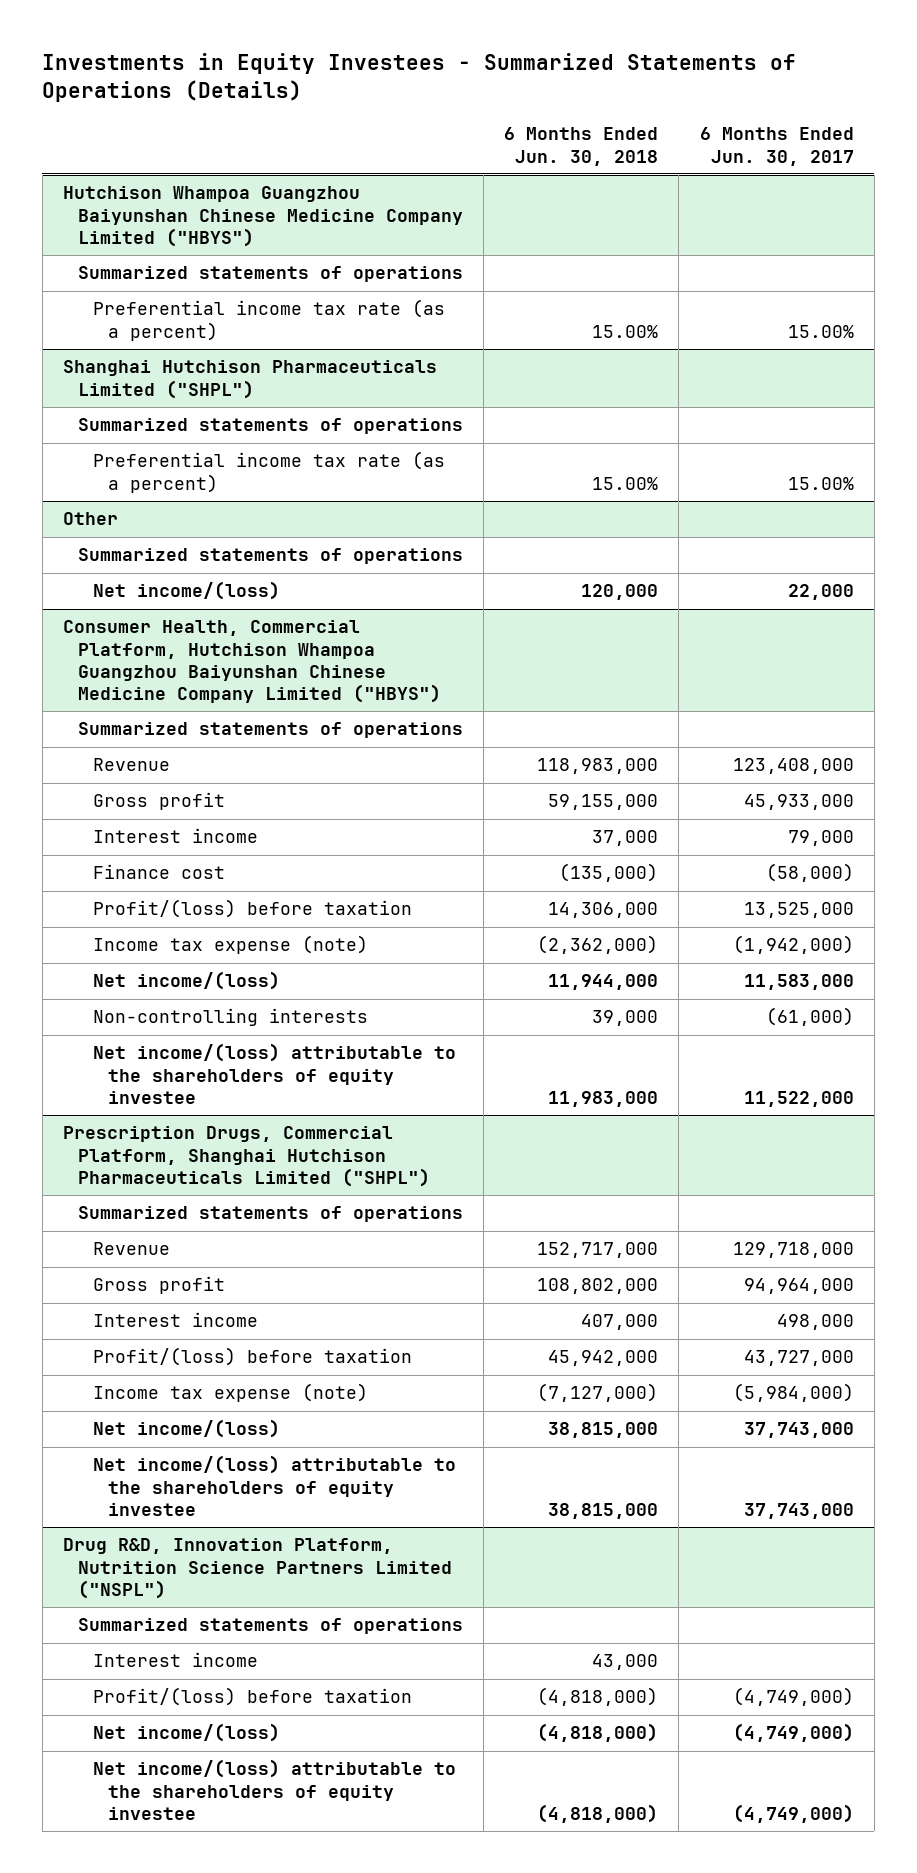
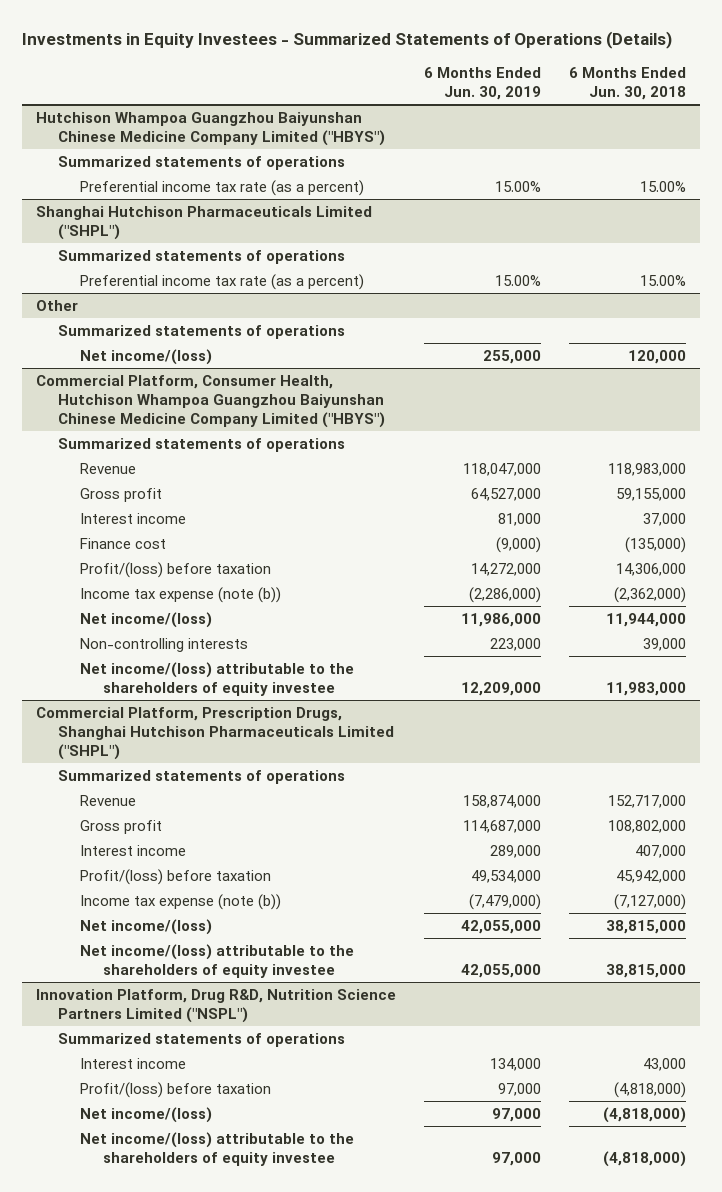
[699,127,854,166] 6 Months Ended Jun. 30, 2017 -> none
none -> [423,66,541,100] 6 Months Ended Jun. 30, 2019
[63,620,441,704] Consumer Health, Commercial Platform, Hutchison Whampoa Guangzhou Baiyunshan Chinese Medicine Company Limited ("HBYS") -> [36,374,386,428] Commercial Platform, Consumer Health, Hutchison Whampoa Guangzhou Baiyunshan Chinese Medicine Company Limited ("HBYS")
[92,935,368,955] Income tax expense (note) -> [80,586,282,603] Income tax expense (note (b))
[63,1126,430,1187] Prescription Drugs, Commercial Platform, Shanghai Hutchison Pharmaceuticals Limited ("SHPL") -> [36,706,395,760] Commercial Platform, Prescription Drugs, Shanghai Hutchison Pharmaceuticals Limited ("SHPL")
[92,1383,368,1403] Income tax expense (note) -> [80,893,282,910] Income tax expense (note (b))
[63,1538,452,1599] Drug R&D, Innovation Platform, Nutrition Science Partners Limited ("NSPL") -> [36,988,397,1023] Innovation Platform, Drug R&D, Nutrition Science Partners Limited ("NSPL")

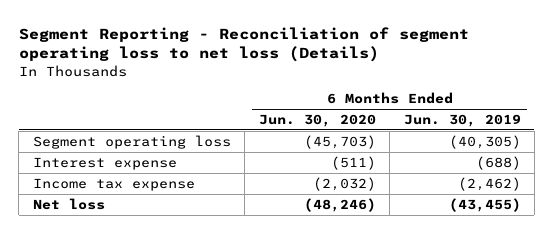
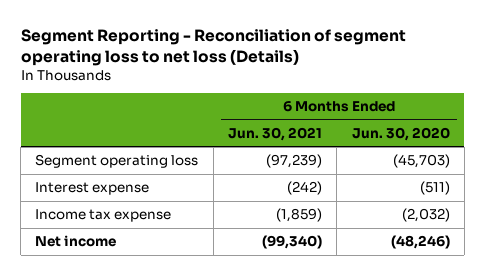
[403,114,521,128] Jun. 30, 2019 -> none
none -> [227,126,322,141] Jun. 30, 2021
[32,197,105,210] Net loss -> [35,235,117,248] Net income

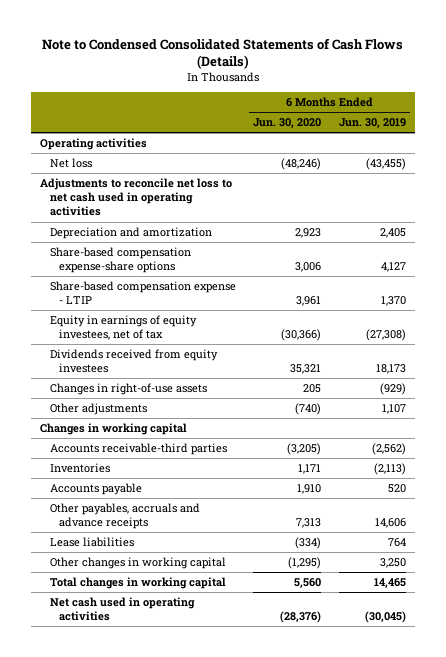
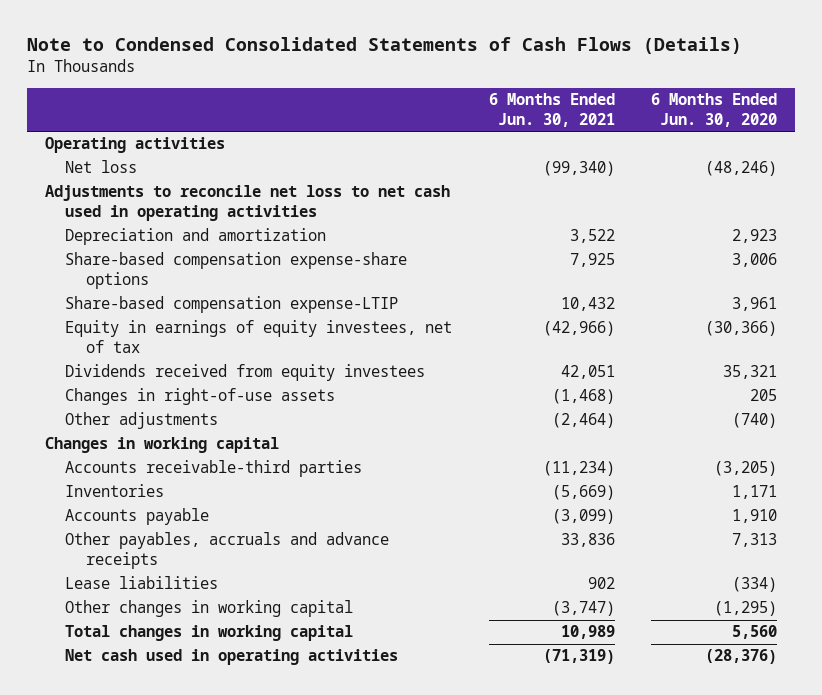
[338,118,406,129] Jun. 30, 2019 -> none
none -> [488,93,615,127] 6 Months Ended Jun. 30, 2021
[49,281,236,305] Share-based compensation expense - LTIP -> [65,296,399,314] Share-based compensation expense-LTIP

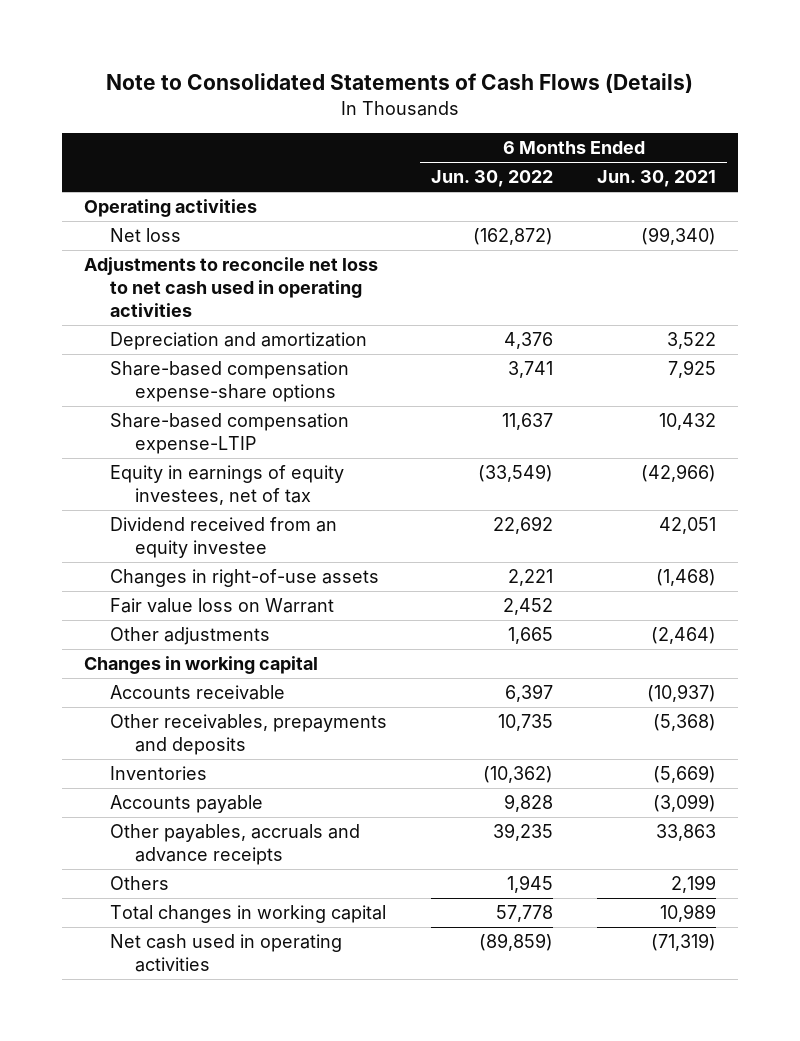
[26,37,742,55] Note to Condensed Consolidated Statements of Cash Flows (Details) -> [106,73,694,94] Note to Consolidated Statements of Cash Flows (Details)
[650,93,777,127] 6 Months Ended Jun. 30, 2020 -> none
none -> [430,170,553,188] Jun. 30, 2022
[65,364,426,382] Dividends received from equity investees -> [109,517,337,559] Dividend received from an equity investee
none -> [109,598,334,614] Fair value loss on Warrant
[65,460,363,478] Accounts receivable-third parties -> [109,685,285,701] Accounts receivable
[542,461,615,477] (11,234) -> [647,684,717,703] (10,937)
none -> [109,714,387,756] Other receivables, prepayments and deposits
[65,576,219,590] Lease liabilities -> none
[560,533,615,548] 33,836 -> [656,824,717,842] 33,863
[65,600,354,618] Other changes in working capital -> [109,876,169,891] Others
[551,601,615,617] (3,747) -> [671,875,717,894] 2,199

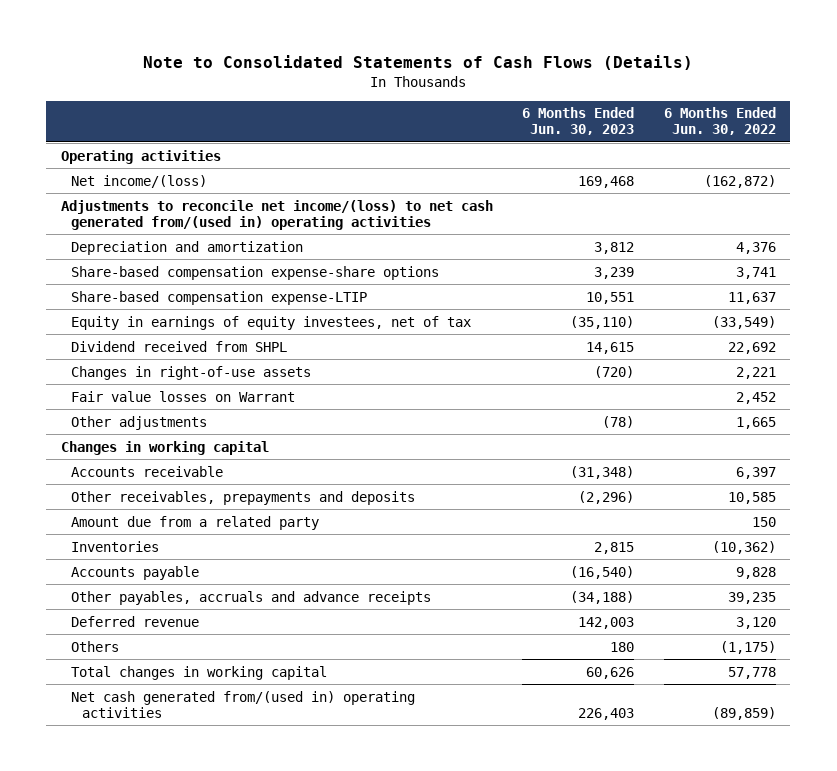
[597,170,717,188] Jun. 30, 2021 -> none
none -> [522,107,635,136] 6 Months Ended Jun. 30, 2023
[109,228,181,243] Net loss -> [71,174,208,188] Net income/(loss)
[84,257,379,318] Adjustments to reconcile net loss to net cash used in operating activities -> [60,199,493,230] Adjustments to reconcile net income/(loss) to net cash generated from/(used in) operating activities
[109,517,337,559] Dividend received from an equity investee -> [71,340,288,352] Dividend received from SHPL
[109,598,334,614] Fair value loss on Warrant -> [71,390,296,402] Fair value losses on Warrant
[497,714,553,732] 10,735 -> [727,491,776,504] 10,585
none -> [71,515,320,530] Amount due from a related party
none -> [71,615,200,627] Deferred revenue
[506,875,553,894] 1,945 -> [719,640,776,654] (1,175)
[109,934,342,973] Net cash used in operating activities -> [71,690,416,718] Net cash generated from/(used in) operating activities

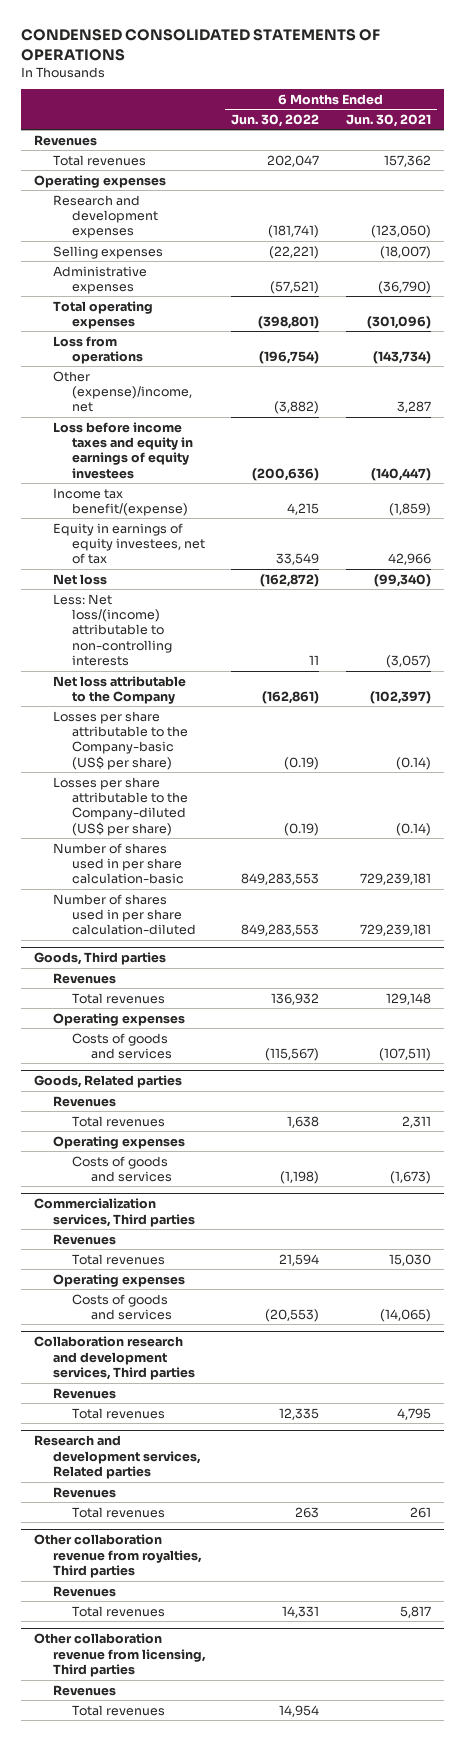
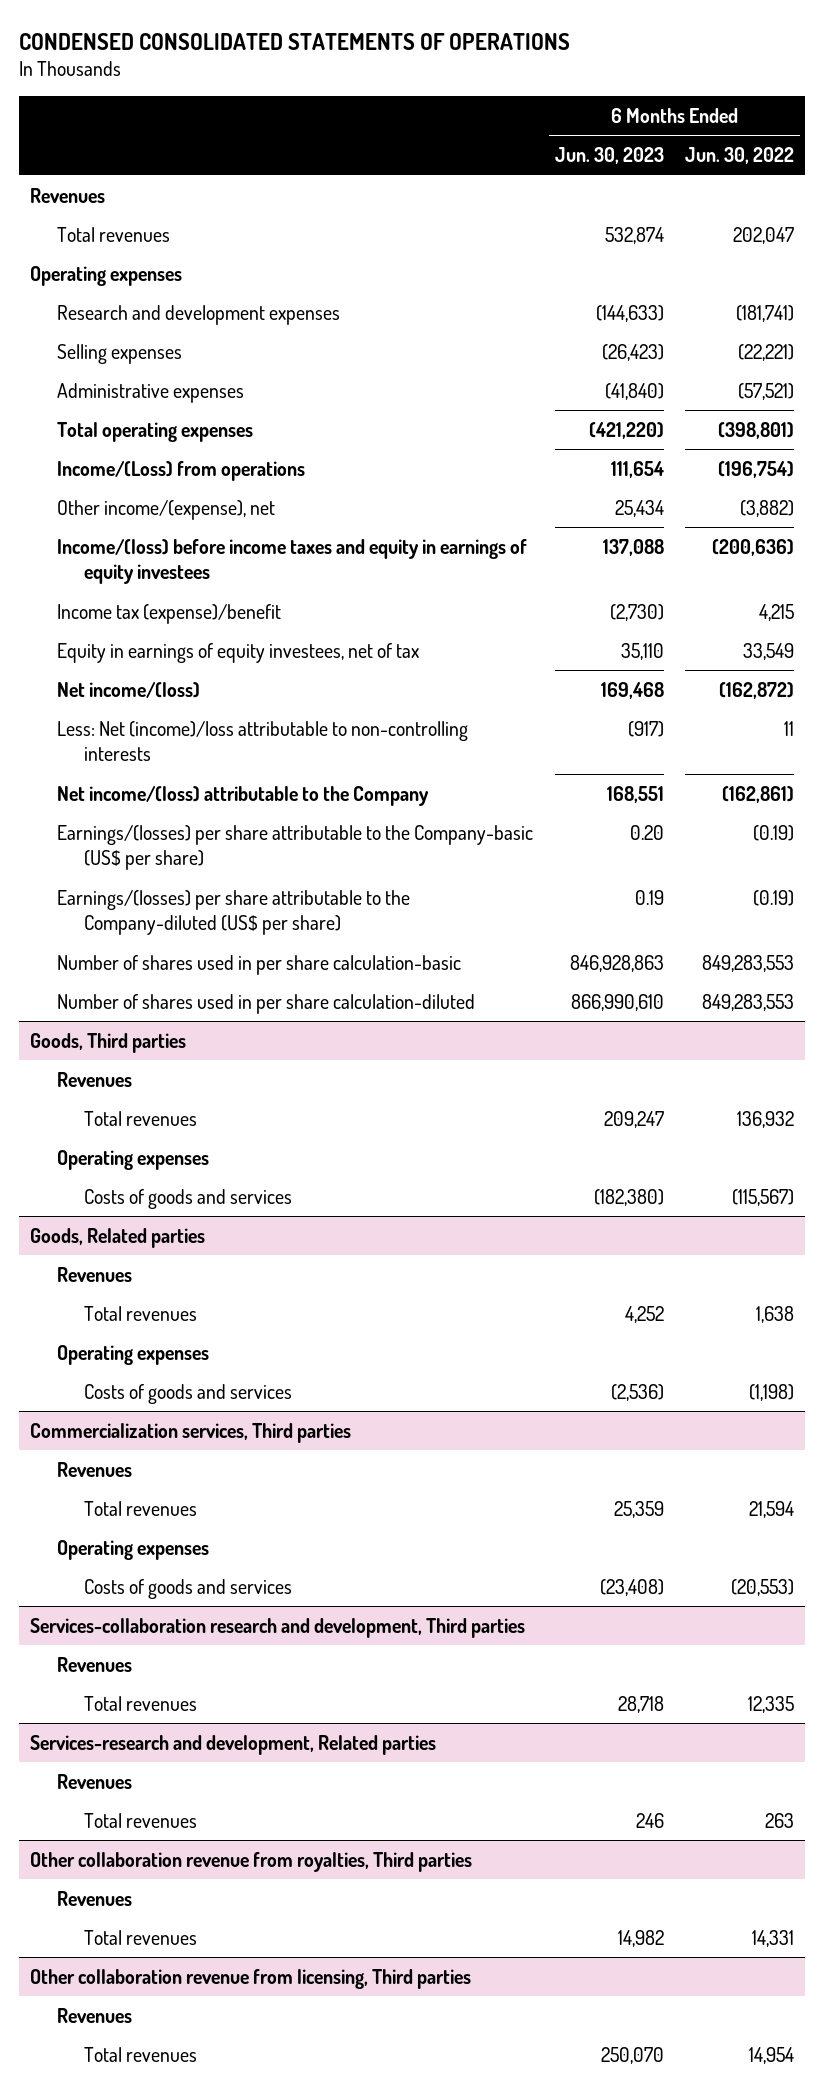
[345,113,431,127] Jun. 30, 2021 -> none
none -> [554,147,664,165] Jun. 30, 2023
[53,335,144,364] Loss from operations -> [56,460,305,481] Income/(Loss) from operations
[53,370,193,413] Other (expense)/income, net -> [56,499,275,520] Other income/(expense), net
[53,421,194,479] Loss before income taxes and equity in earnings of equity investees -> [56,538,527,584] Income/(loss) before income taxes and equity in earnings of equity investees
[53,487,189,516] Income tax benefit/(expense) -> [56,603,281,624] Income tax (expense)/benefit
[53,573,108,585] Net loss -> [56,681,200,698] Net income/(loss)
[53,593,173,667] Less: Net loss/(income) attributable to non-controlling interests -> [56,720,468,761] Less: Net (income)/loss attributable to non-controlling interests
[53,675,187,704] Net loss attributable to the Company -> [56,785,429,806] Net income/(loss) attributable to the Company
[53,710,189,770] Losses per share attributable to the Company-basic (US$ per share) -> [56,824,533,870] Earnings/(losses) per share attributable to the Company-basic (US$ per share)
[53,776,189,836] Losses per share attributable to the Company-diluted (US$ per share) -> [56,889,410,935] Earnings/(losses) per share attributable to the Company-diluted (US$ per share)
[34,1336,196,1381] Collaboration research and development services, Third parties -> [30,1617,526,1638] Services-collaboration research and development, Third parties
[34,1435,202,1480] Research and development services, Related parties -> [30,1734,437,1755] Services-research and development, Related parties

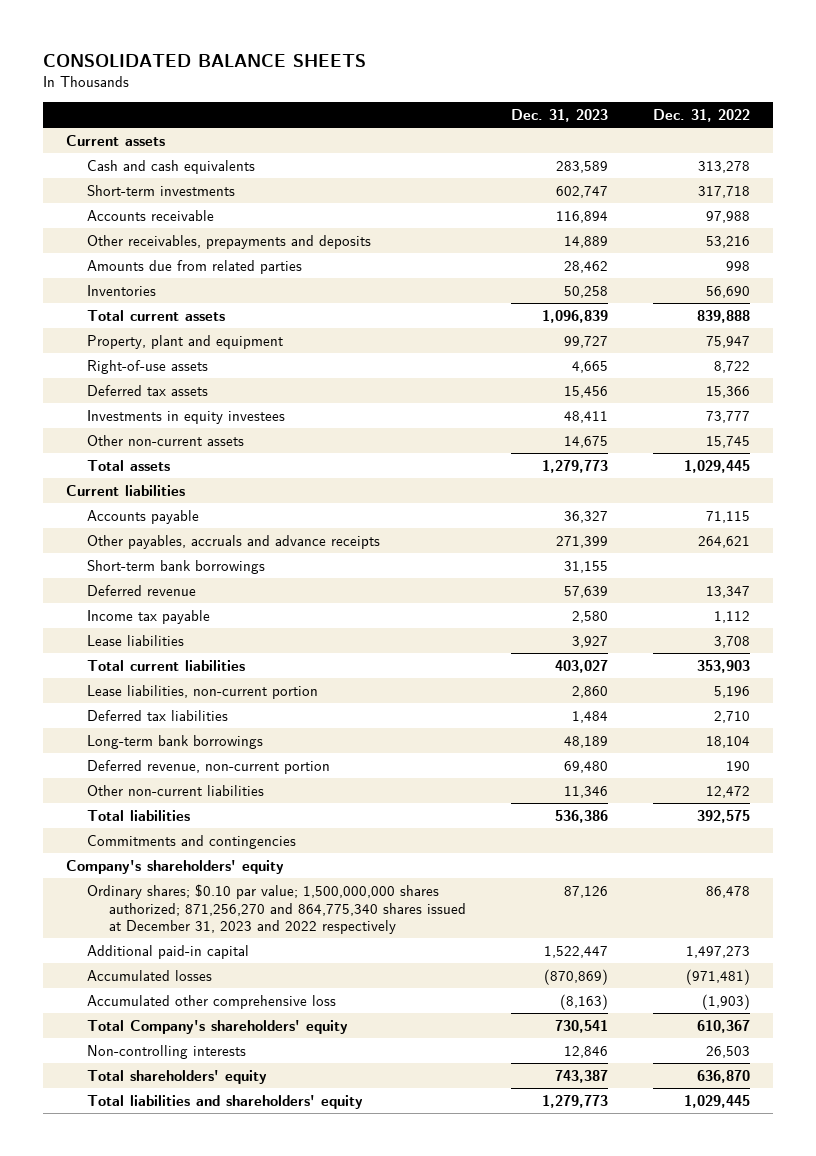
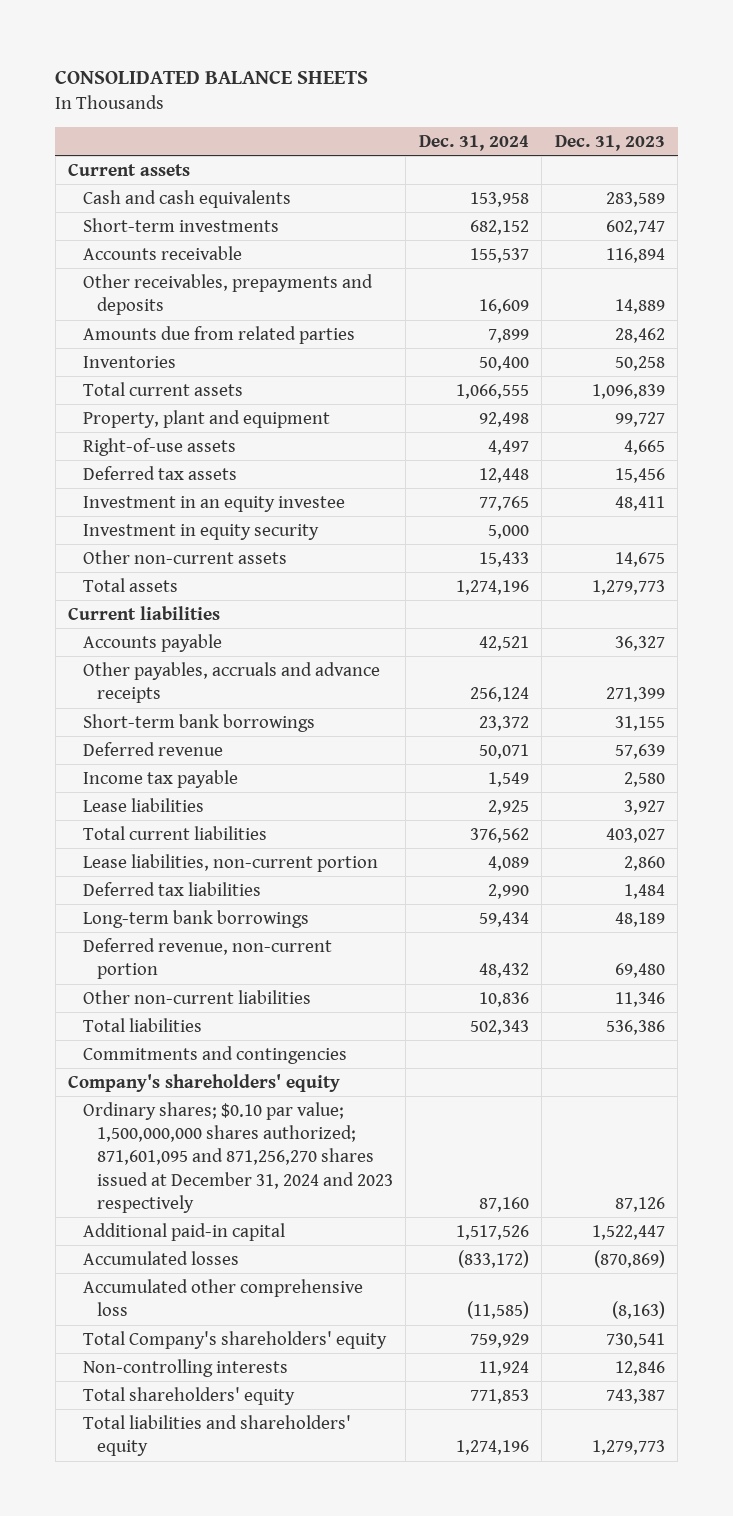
[653,108,751,122] Dec. 31, 2022 -> none
none -> [418,135,529,152] Dec. 31, 2024
[87,409,286,424] Investments in equity investees -> [82,495,345,512] Investment in an equity investee
none -> [82,523,319,540] Investment in equity security
[87,883,466,935] Ordinary shares; $0.10 par value; 1,500,000,000 shares authorized; 871,256,270 and 864,775,340 shares issued at December 31, 2023 and 2022 respectively -> [82,1101,393,1213] Ordinary shares; $0.10 par value; 1,500,000,000 shares authorized; 871,601,095 and 871,256,270 shares issued at December 31, 2024 and 2023 respectively

